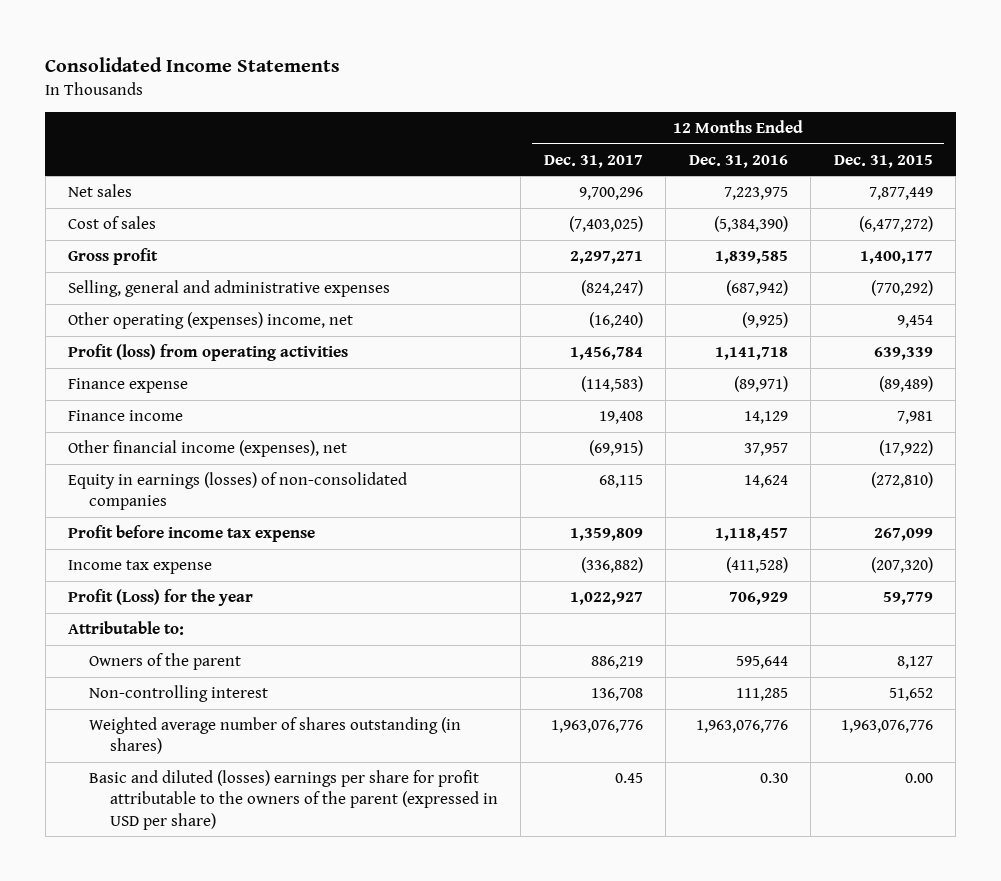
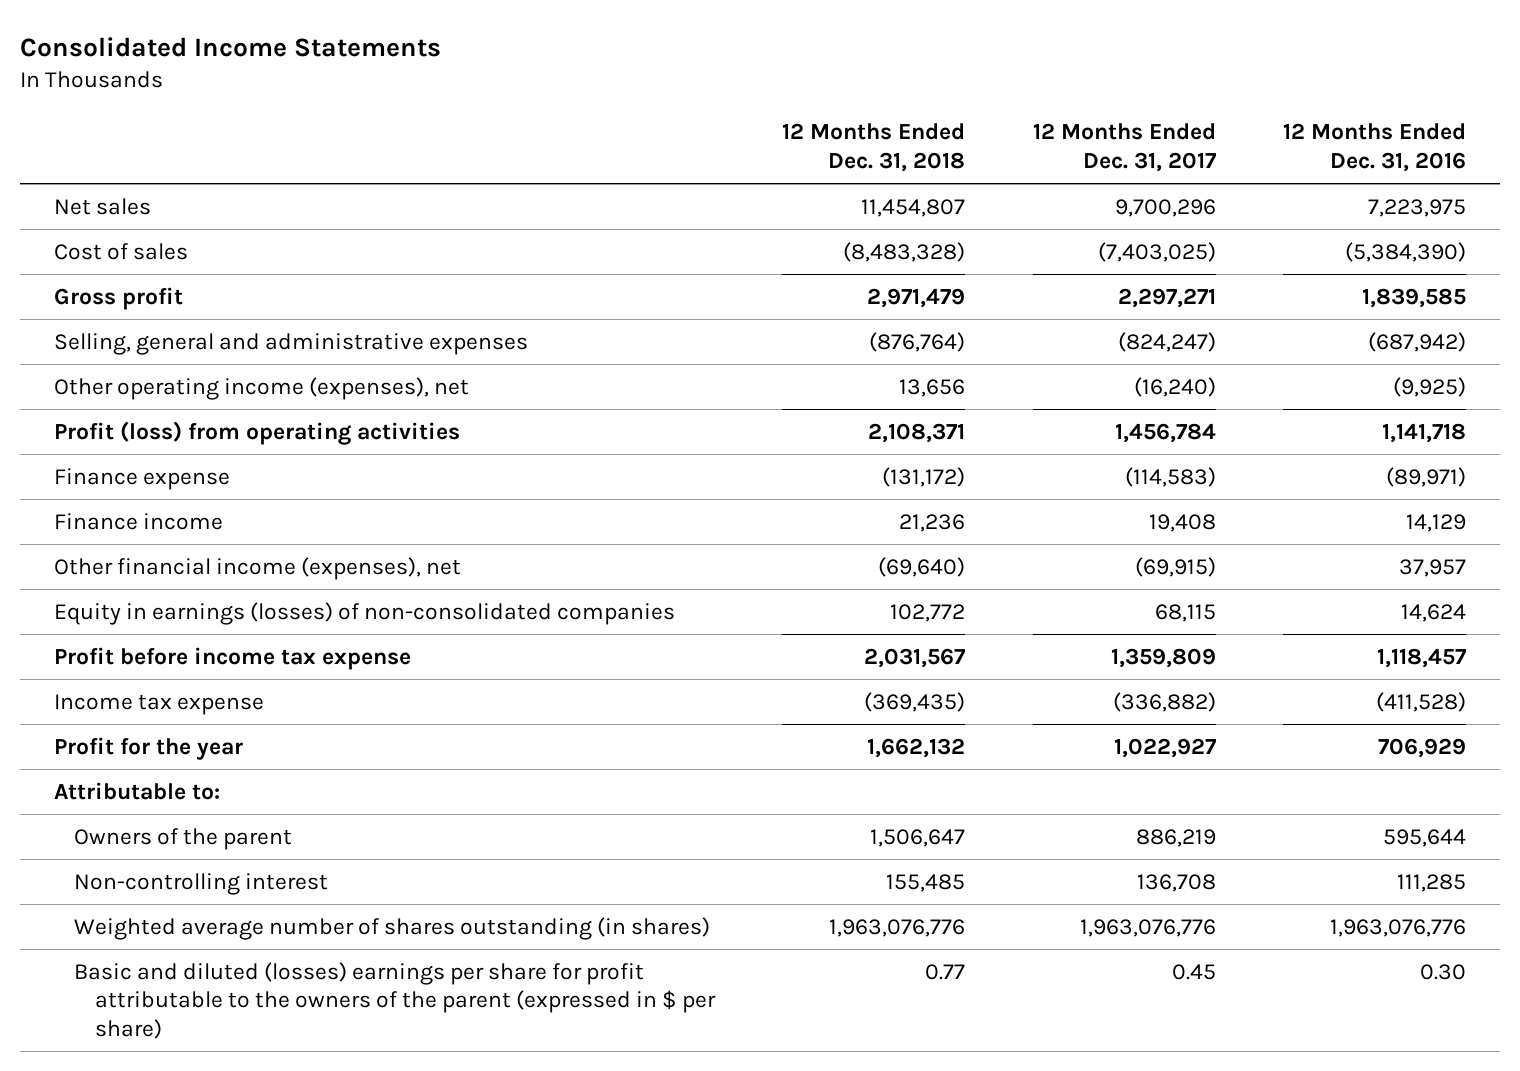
[833,154,933,168] Dec. 31, 2015 -> none
none -> [782,123,966,172] 12 Months Ended Dec. 31, 2018
[68,312,354,330] Other operating (expenses) income, net -> [53,376,469,400] Other operating income (expenses), net
[68,589,254,607] Profit (Loss) for the year -> [53,736,243,760] Profit for the year
[88,770,498,830] Basic and diluted (losses) earnings per share for profit attributable to the owners of the parent (expressed in USD per share) -> [74,961,716,1039] Basic and diluted (losses) earnings per share for profit attributable to the owners of the parent (expressed in $ per share)

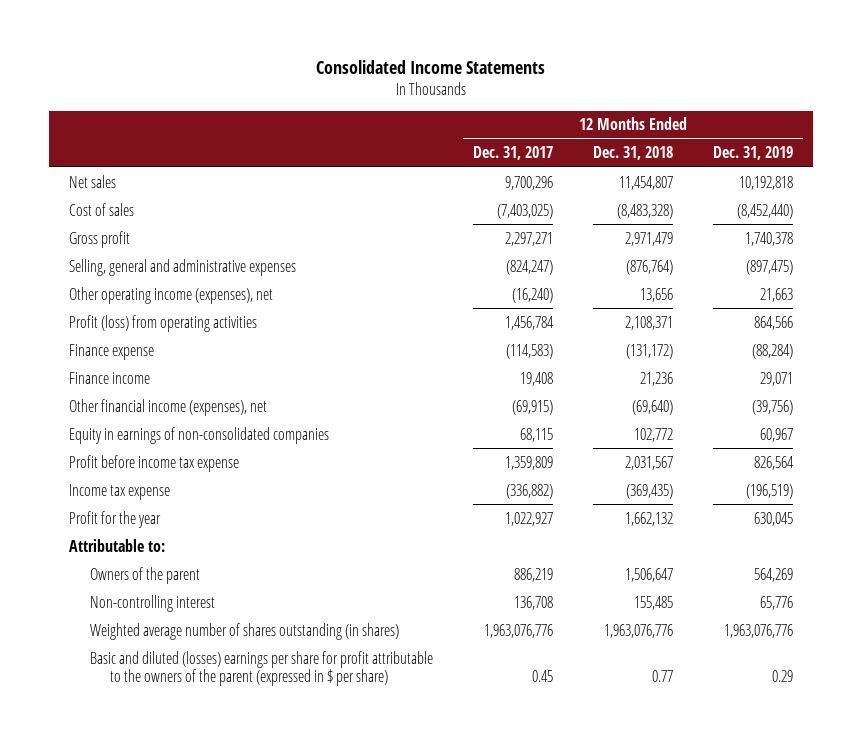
[1283,123,1467,172] 12 Months Ended Dec. 31, 2016 -> none
none -> [713,146,794,161] Dec. 31, 2019
[53,601,675,625] Equity in earnings (losses) of non-consolidated companies -> [69,426,330,444] Equity in earnings of non-consolidated companies

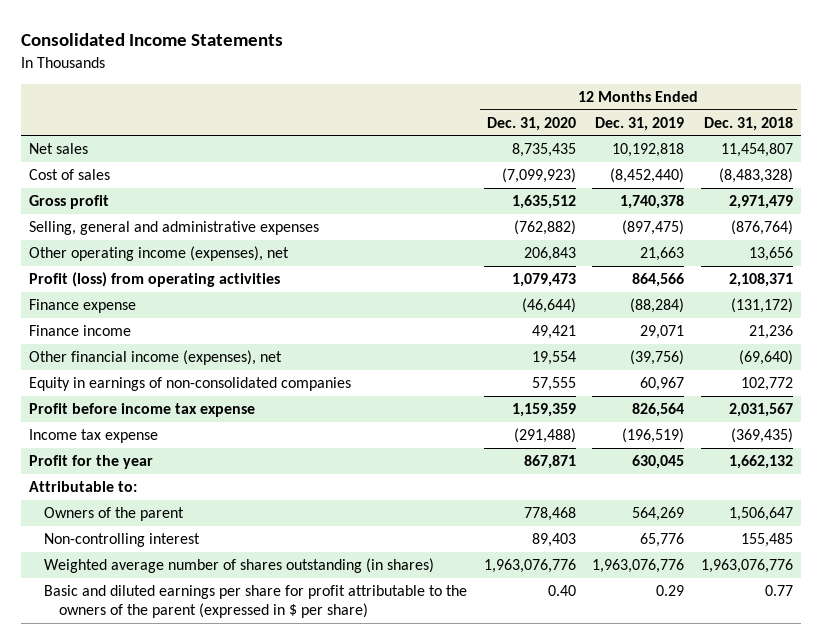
[472,146,553,161] Dec. 31, 2017 -> none
none -> [486,116,576,131] Dec. 31, 2020
[89,650,433,686] Basic and diluted (losses) earnings per share for profit attributable to the owners of the parent (expressed in $ per share) -> [44,585,468,619] Basic and diluted earnings per share for profit attributable to the owners of the parent (expressed in $ per share)

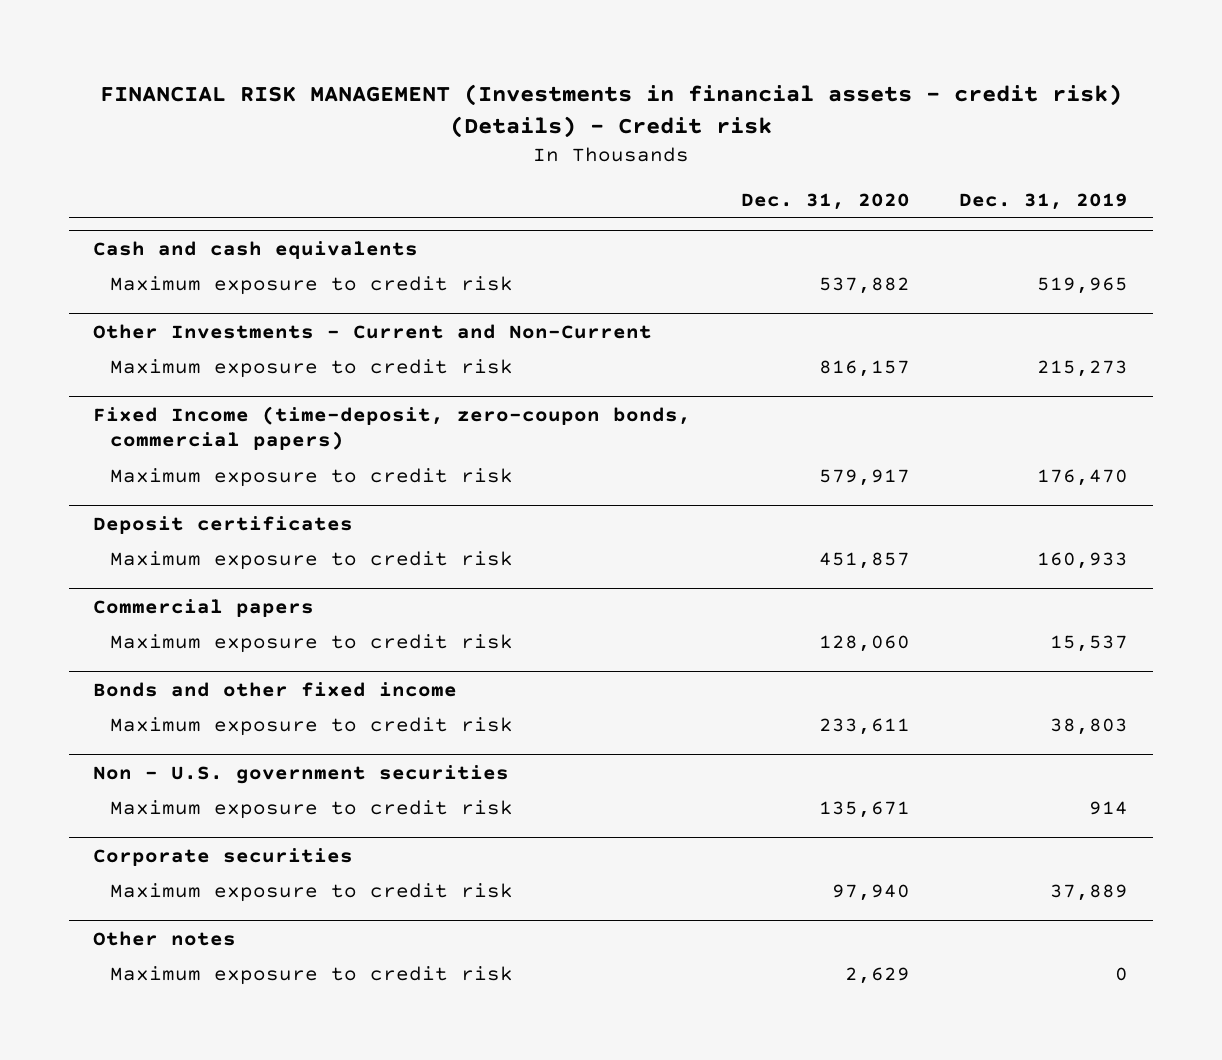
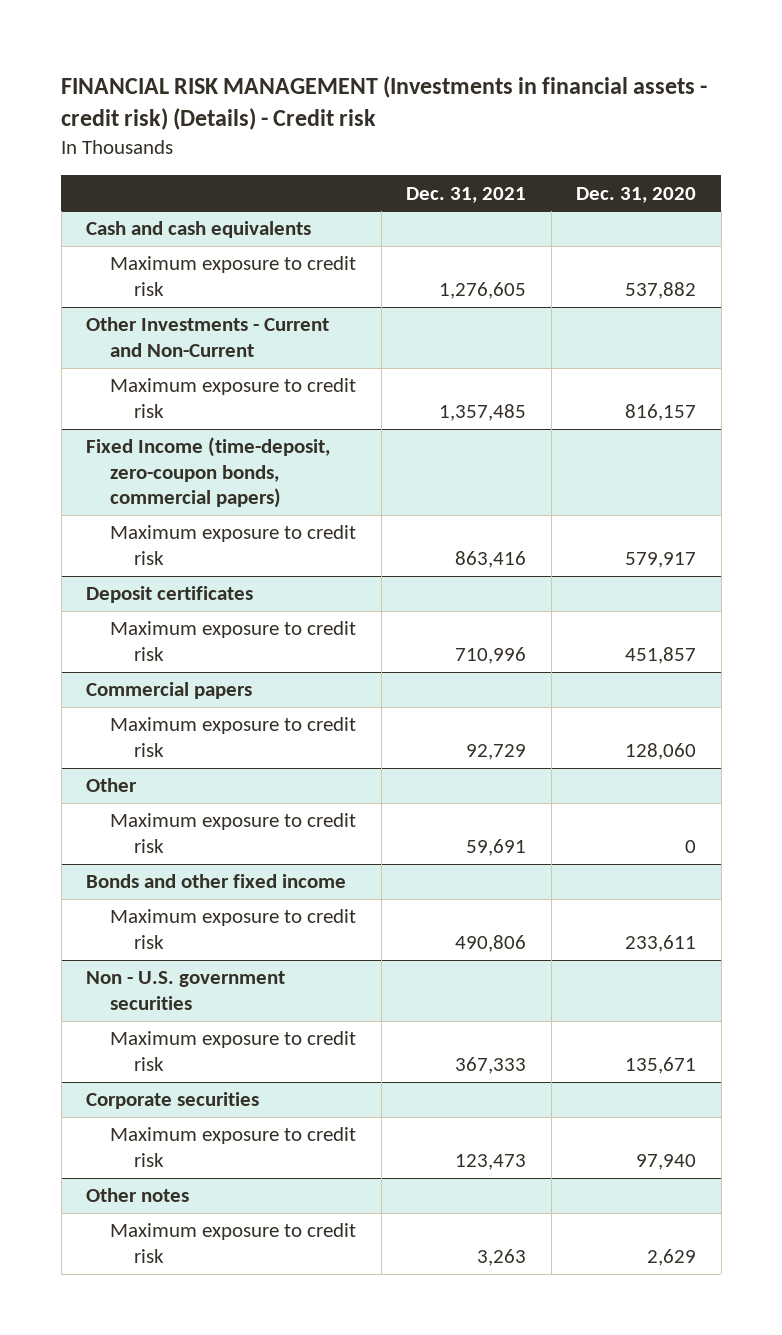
[959,192,1129,210] Dec. 31, 2019 -> none
none -> [406,186,527,203] Dec. 31, 2021
none -> [86,778,138,793] Other
none -> [110,813,357,853] Maximum exposure to credit risk

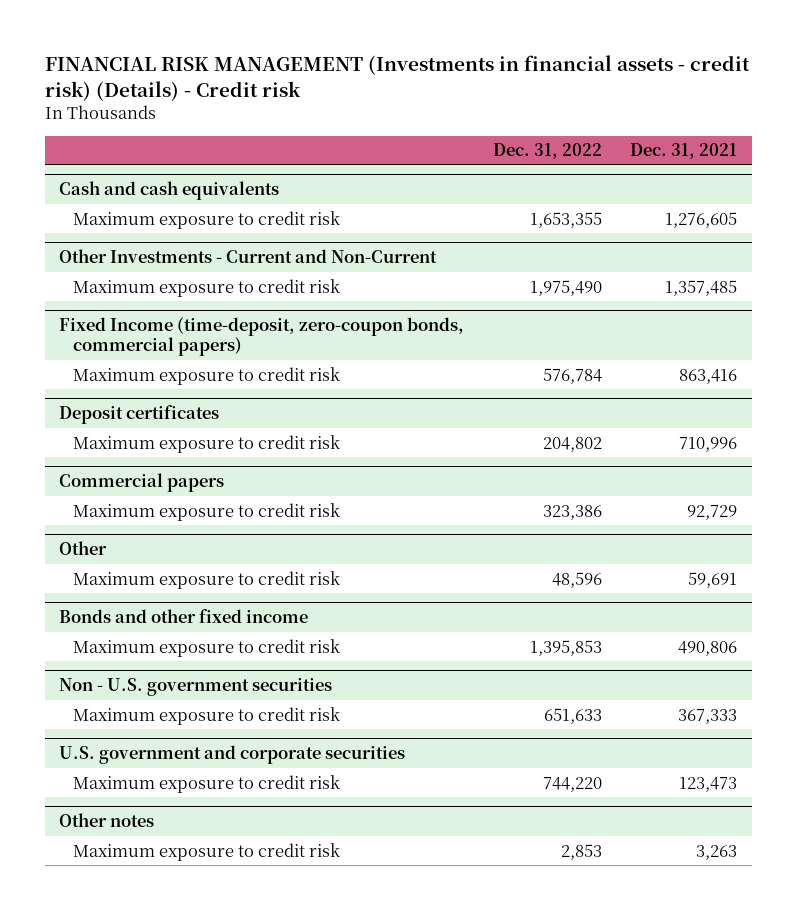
[576,186,697,203] Dec. 31, 2020 -> none
none -> [492,143,602,160] Dec. 31, 2022
[86,1092,260,1110] Corporate securities -> [59,745,406,765] U.S. government and corporate securities

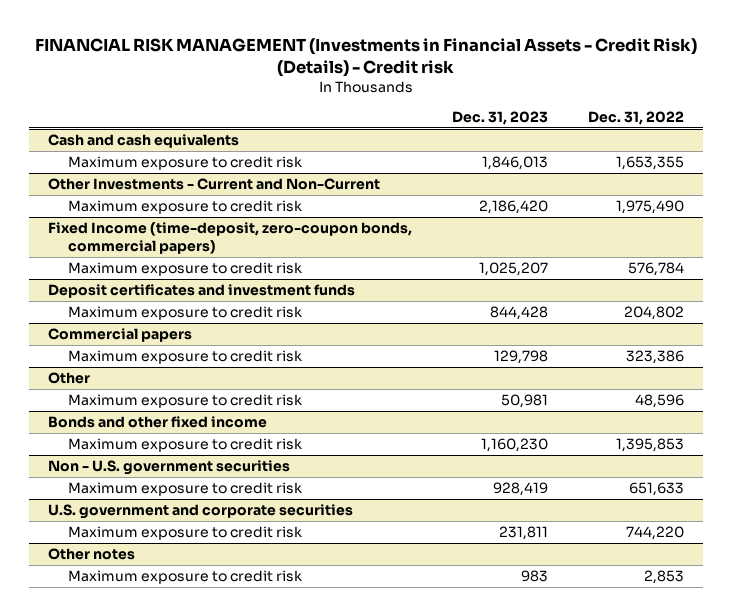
[44,54,750,101] FINANCIAL RISK MANAGEMENT (Investments in financial assets - credit risk) (Details) - Credit risk -> [35,37,698,77] FINANCIAL RISK MANAGEMENT (Investments in Financial Assets - Credit Risk) (Details) - Credit risk
[630,143,738,160] Dec. 31, 2021 -> none
none -> [452,111,549,126] Dec. 31, 2023
[59,405,220,425] Deposit certificates -> [48,284,356,299] Deposit certificates and investment funds

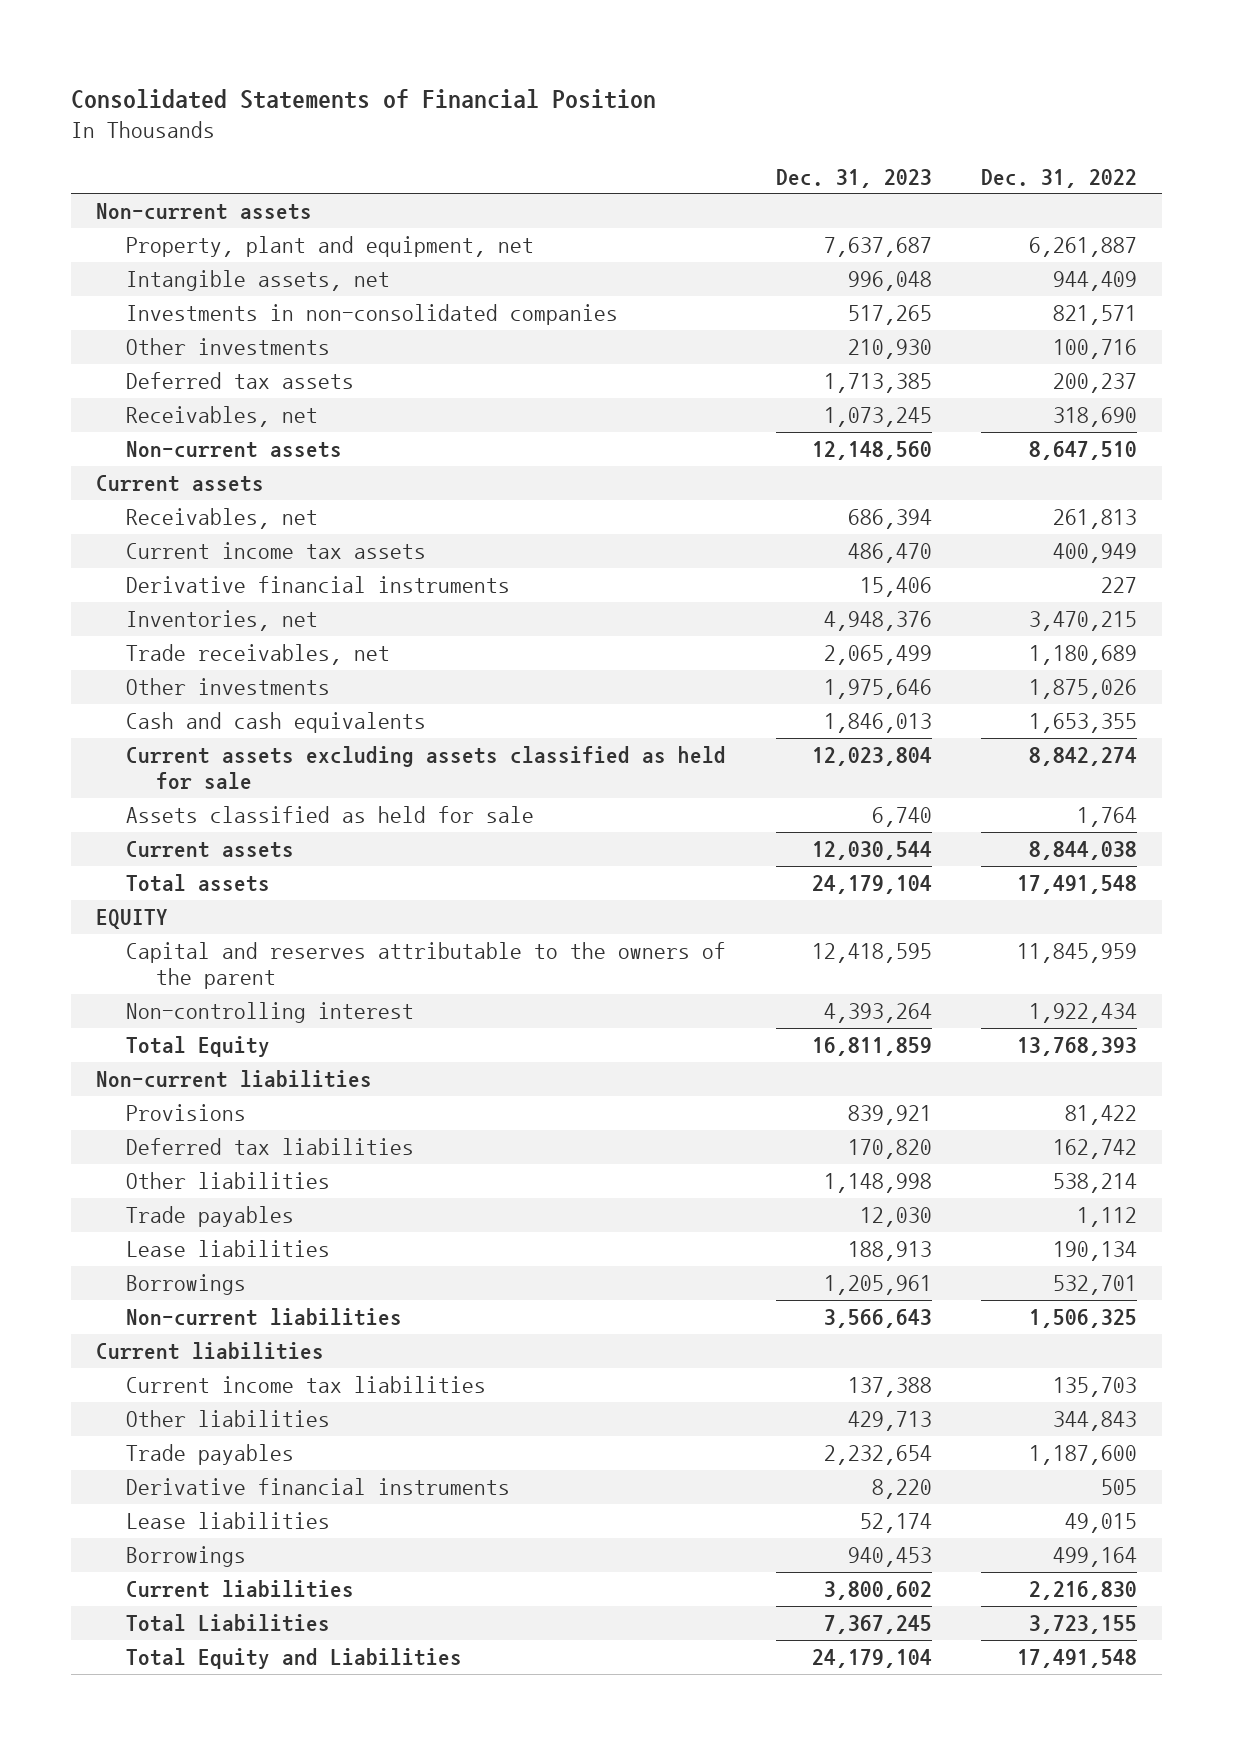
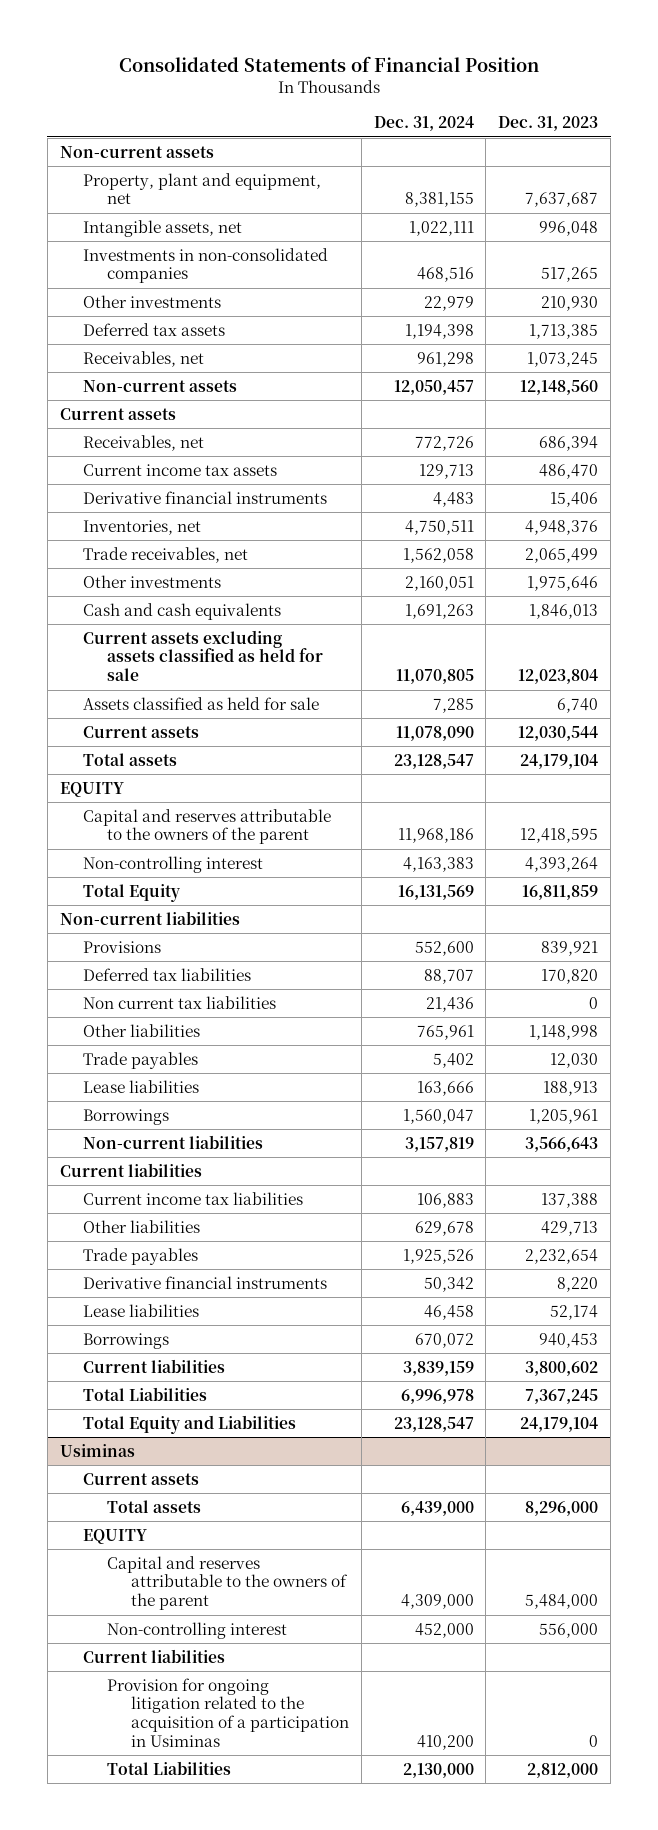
[981,168,1138,188] Dec. 31, 2022 -> none
none -> [373,116,474,132] Dec. 31, 2024
none -> [83,995,277,1009] Non current tax liabilities
none -> [59,1443,135,1457] Usiminas
none -> [83,1472,200,1485] Current assets
none -> [107,1499,202,1513] Total assets
none -> [83,1528,148,1544] EQUITY
none -> [107,1555,348,1611] Capital and reserves attributable to the owners of the parent
none -> [107,1621,288,1639] Non-controlling interest
none -> [83,1648,226,1663] Current liabilities
none -> [107,1677,349,1747] Provision for ongoing litigation related to the acquisition of a participation in Usiminas
none -> [107,1760,232,1775] Total Liabilities

